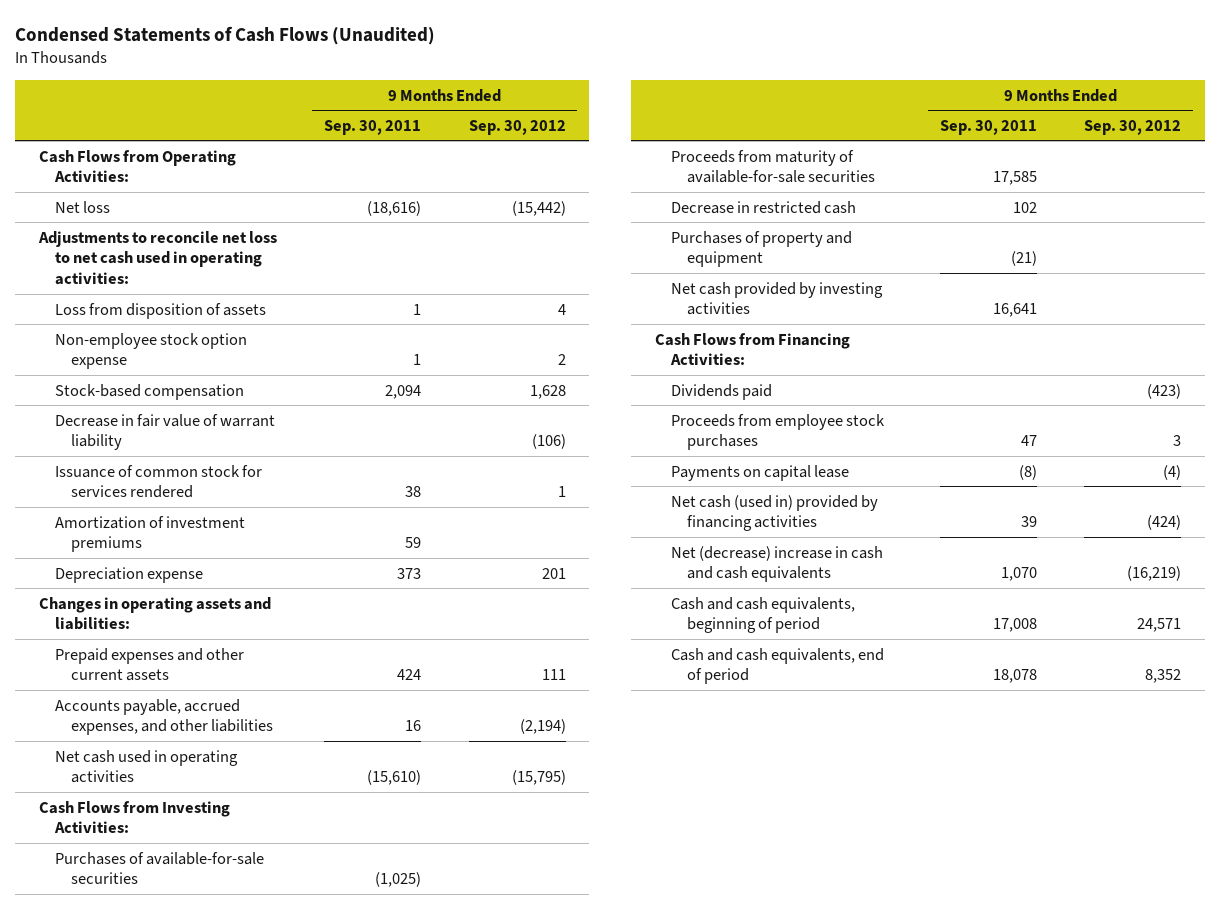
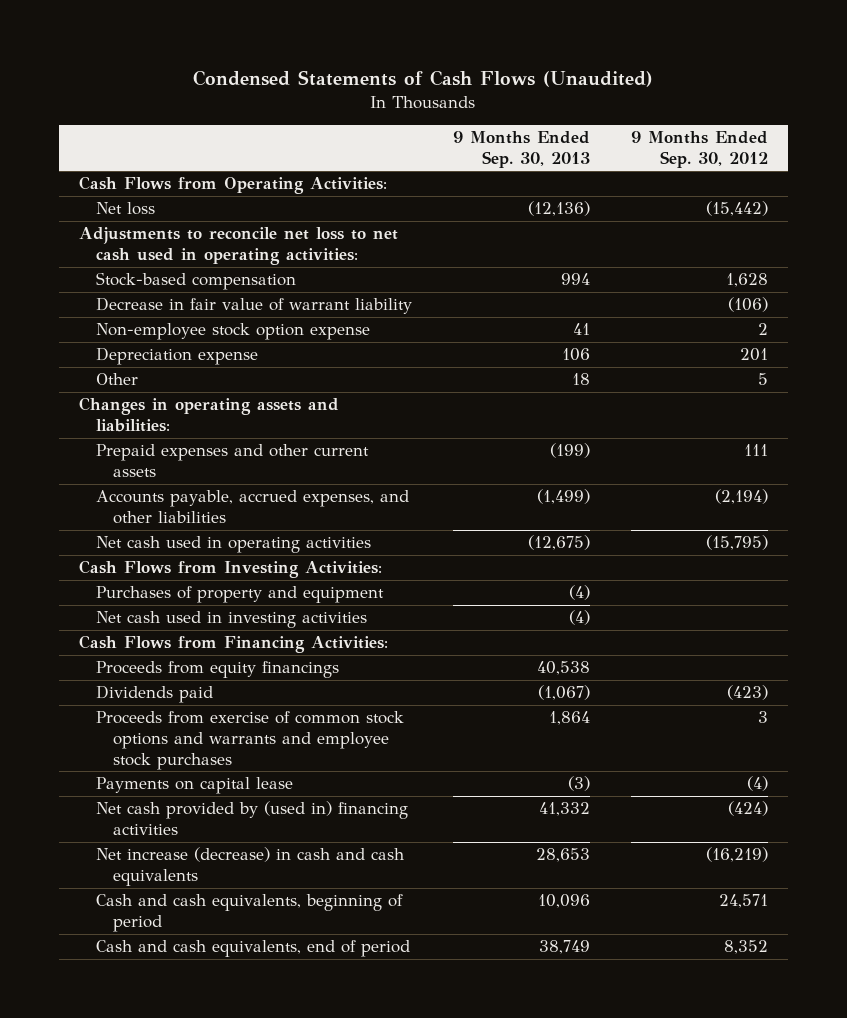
[324,119,422,135] Sep. 30, 2011 -> none
none -> [453,131,591,168] 9 Months Ended Sep. 30, 2013
[55,302,267,319] Loss from disposition of assets -> none
[55,464,263,499] Issuance of common stock for services rendered -> none
[55,515,246,553] Amortization of investment premiums -> none
[55,332,248,370] Non-employee stock option expense -> [96,323,371,341] Non-employee stock option expense
none -> [96,373,139,386] Other
[55,851,265,885] Purchases of available-for-sale securities -> none
[670,149,876,184] Proceeds from maturity of available-for-sale securities -> none
[670,200,856,214] Decrease in restricted cash -> none
[670,281,883,316] Net cash provided by investing activities -> [96,611,368,629] Net cash used in investing activities
none -> [96,661,340,679] Proceeds from equity financings
[670,413,885,451] Proceeds from employee stock purchases -> none
none -> [96,711,405,770] Proceeds from exercise of common stock options and warrants and employee stock purchases
[670,494,878,532] Net cash (used in) provided by financing activities -> [96,801,409,836] Net cash provided by (used in) financing activities
[670,545,883,583] Net (decrease) increase in cash and cash equivalents -> [96,847,405,887] Net increase (decrease) in cash and cash equivalents

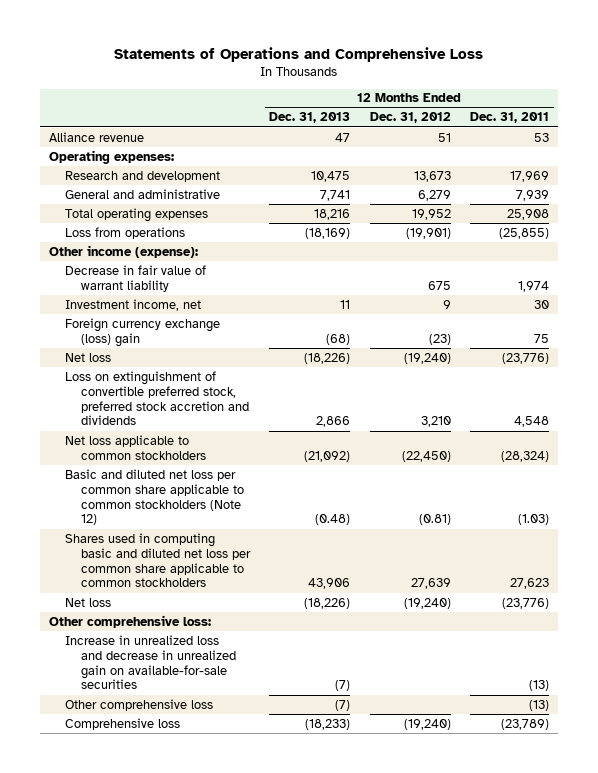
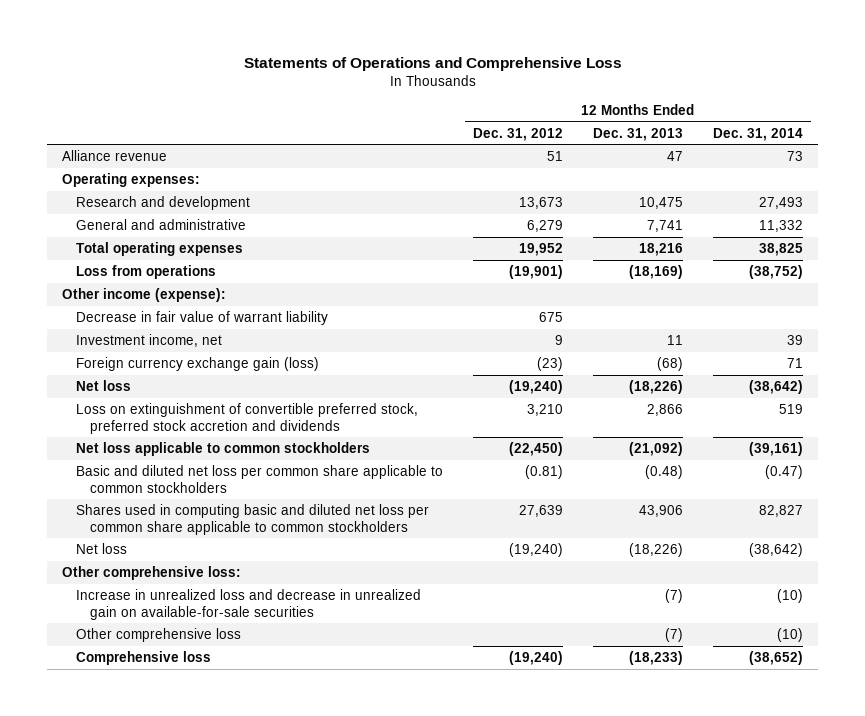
[469,112,549,124] Dec. 31, 2011 -> none
none -> [713,127,804,141] Dec. 31, 2014
[65,317,221,347] Foreign currency exchange (loss) gain -> [75,356,319,371] Foreign currency exchange gain (loss)
[65,468,245,526] Basic and diluted net loss per common share applicable to common stockholders (Note 12) -> [75,464,443,493] Basic and diluted net loss per common share applicable to common stockholders

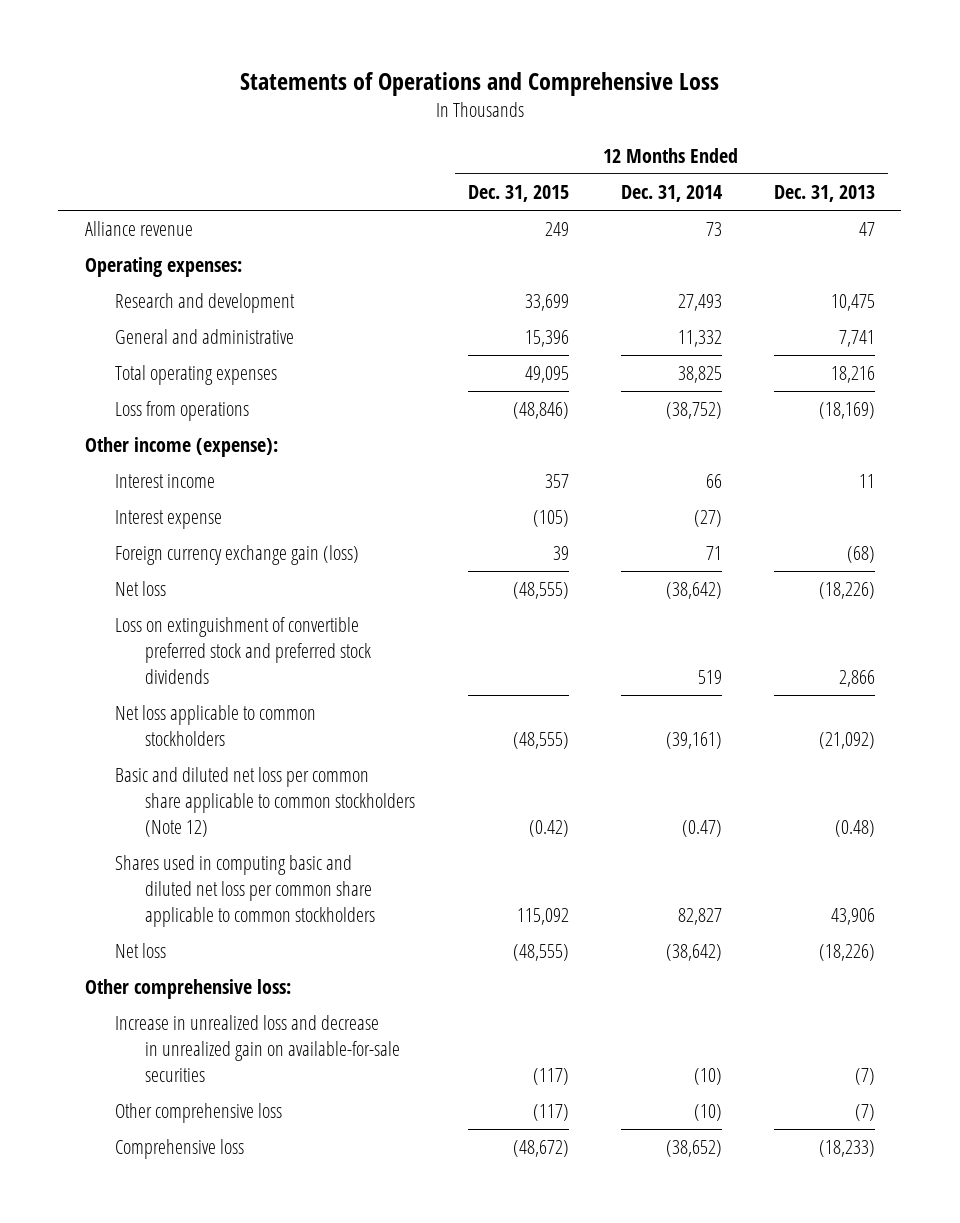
[472,127,563,141] Dec. 31, 2012 -> none
none -> [467,185,569,203] Dec. 31, 2015
[75,310,328,325] Decrease in fair value of warrant liability -> none
[75,333,222,347] Investment income, net -> none
none -> [114,474,215,489] Interest income
none -> [114,510,222,530] Interest expense
[75,402,418,434] Loss on extinguishment of convertible preferred stock, preferred stock accretion and dividends -> [114,617,372,685] Loss on extinguishment of convertible preferred stock and preferred stock dividends
[75,464,443,493] Basic and diluted net loss per common share applicable to common stockholders -> [114,767,416,838] Basic and diluted net loss per common share applicable to common stockholders (Note 12)

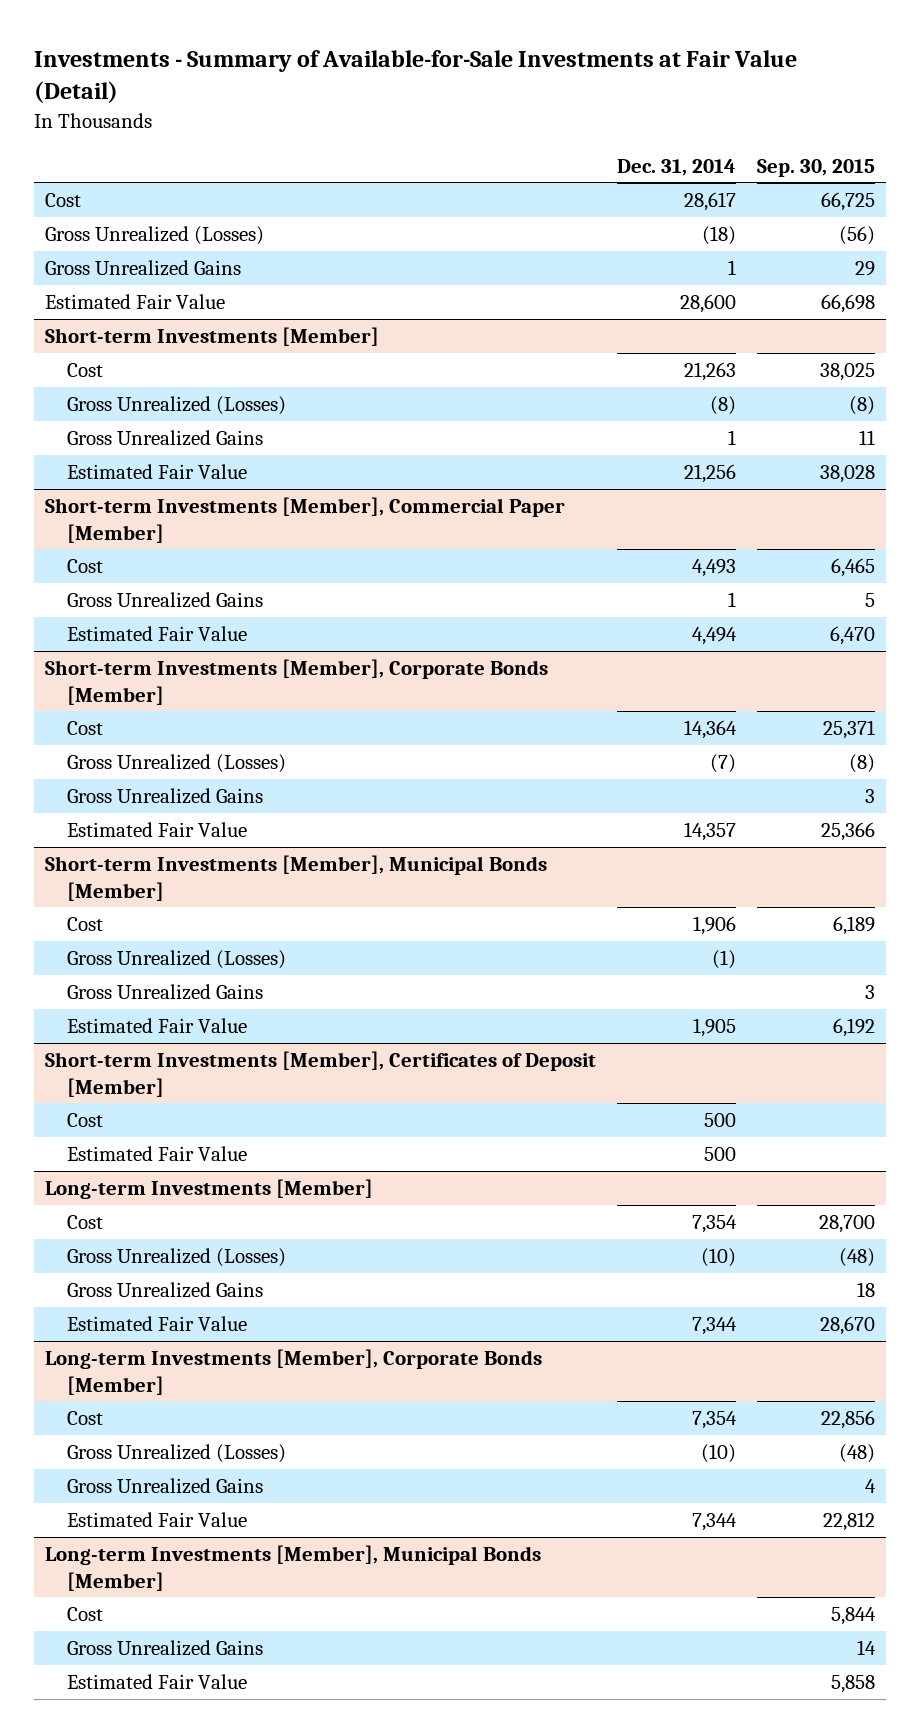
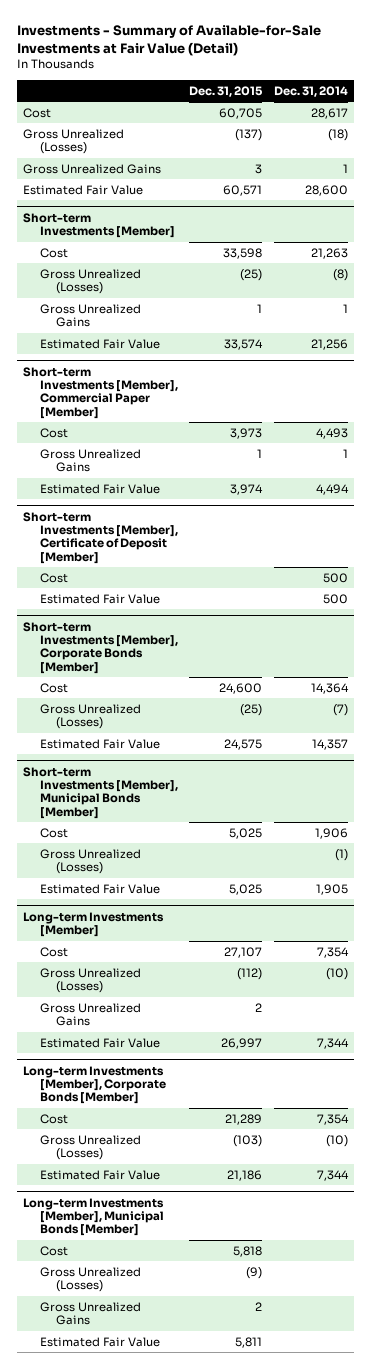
[757,158,876,177] Sep. 30, 2015 -> none
none -> [189,85,264,97] Dec. 31, 2015
none -> [23,511,178,564] Short-term Investments [Member], Certificate of Deposit [Member]
none -> [39,572,68,583] Cost
none -> [39,593,160,604] Estimated Fair Value
[67,787,264,804] Gross Unrealized Gains -> none
[67,983,264,1000] Gross Unrealized Gains -> none
[44,1050,596,1097] Short-term Investments [Member], Certificates of Deposit [Member] -> none
[67,1112,104,1127] Cost -> none
[67,1145,248,1161] Estimated Fair Value -> none
[67,1477,264,1494] Gross Unrealized Gains -> none
none -> [39,1266,141,1293] Gross Unrealized (Losses)

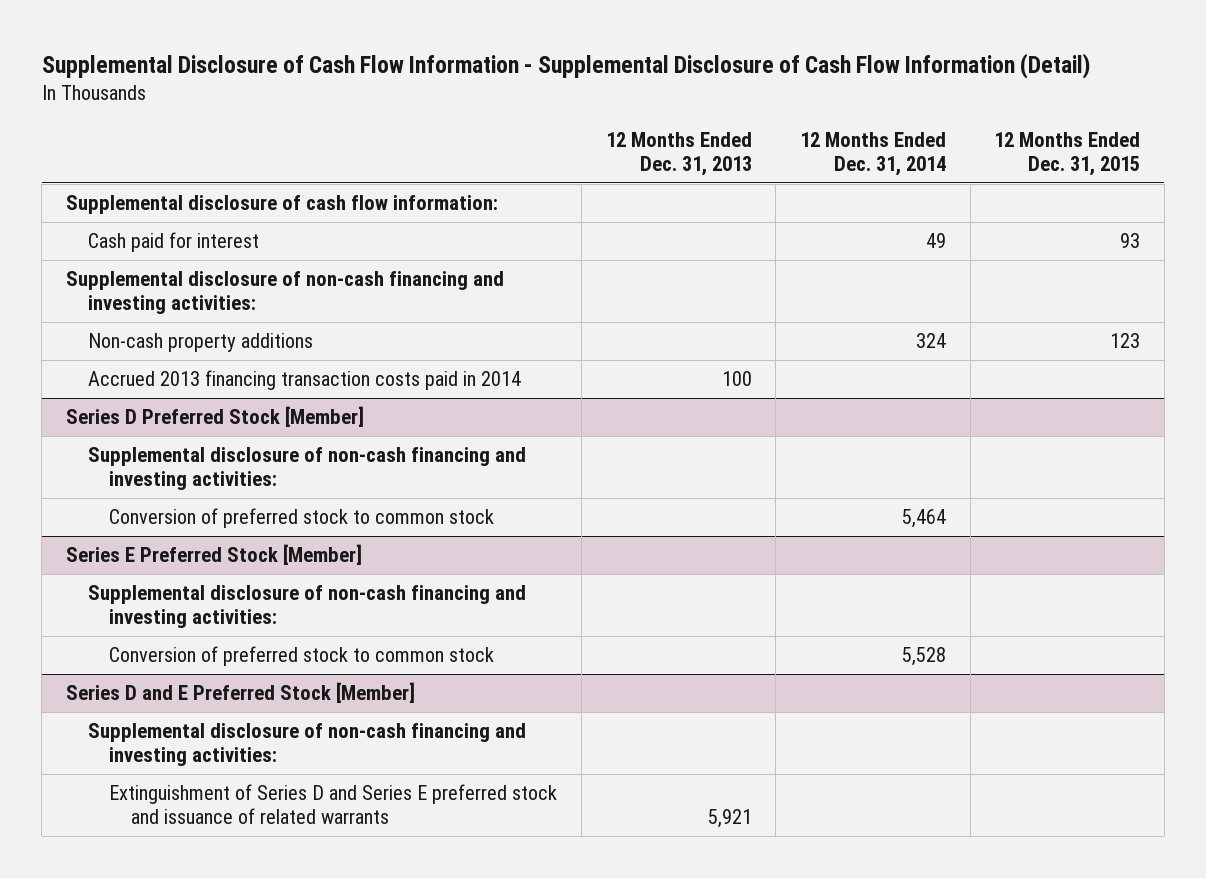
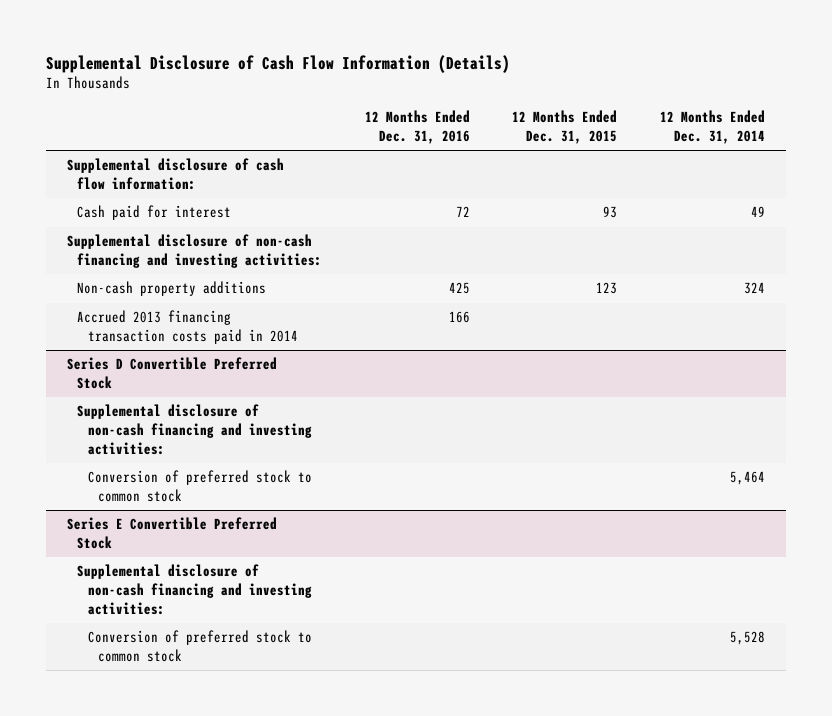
[41,53,1090,80] Supplemental Disclosure of Cash Flow Information - Supplemental Disclosure of Cash Flow Information (Detail) -> [45,54,510,73] Supplemental Disclosure of Cash Flow Information (Details)
[605,132,752,176] 12 Months Ended Dec. 31, 2013 -> none
none -> [364,110,470,145] 12 Months Ended Dec. 31, 2016
[65,406,364,428] Series D Preferred Stock [Member] -> [67,357,278,390] Series D Convertible Preferred Stock
[65,544,362,566] Series E Preferred Stock [Member] -> [67,517,278,550] Series E Convertible Preferred Stock
[65,682,415,704] Series D and E Preferred Stock [Member] -> none
[87,723,526,767] Supplemental disclosure of non-cash financing and investing activities: -> none
[109,784,558,825] Extinguishment of Series D and Series E preferred stock and issuance of related warrants -> none

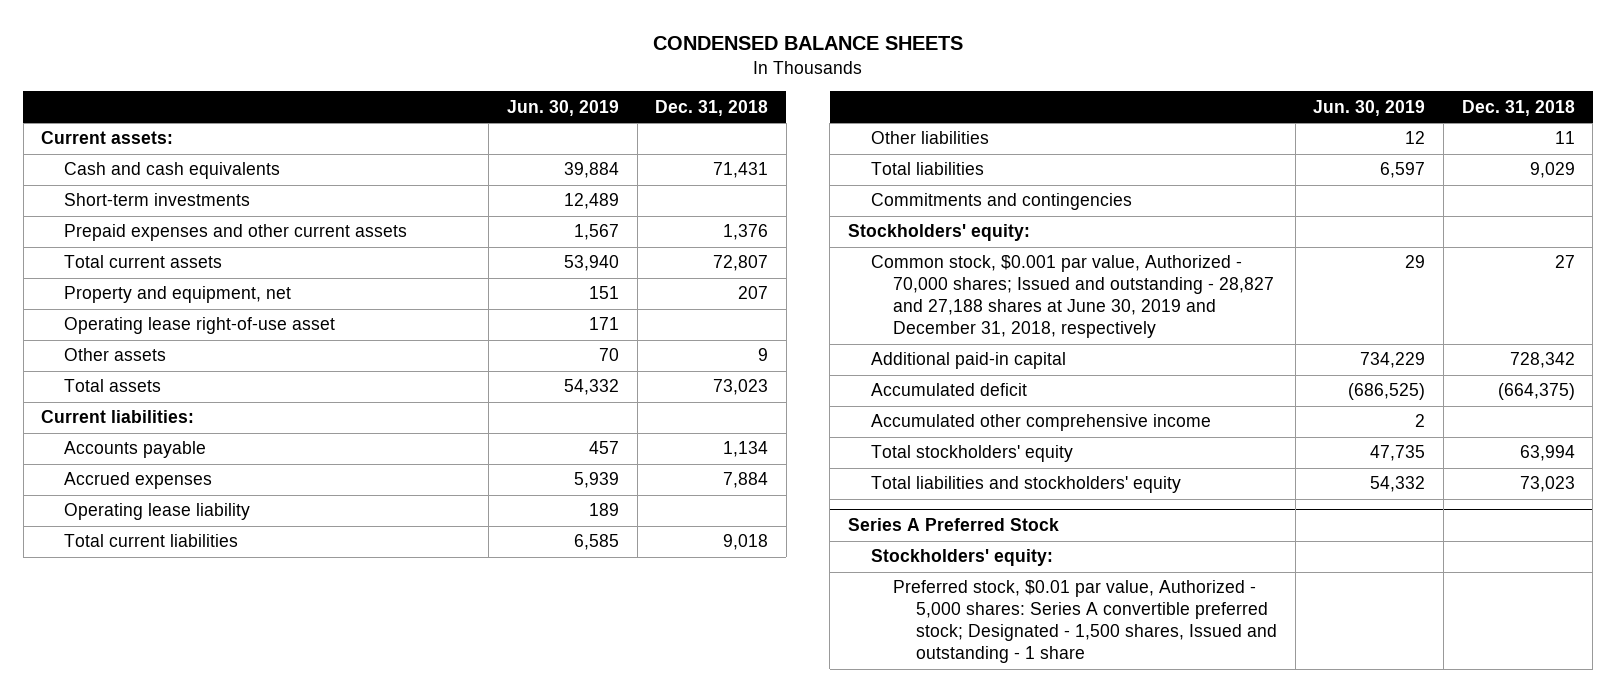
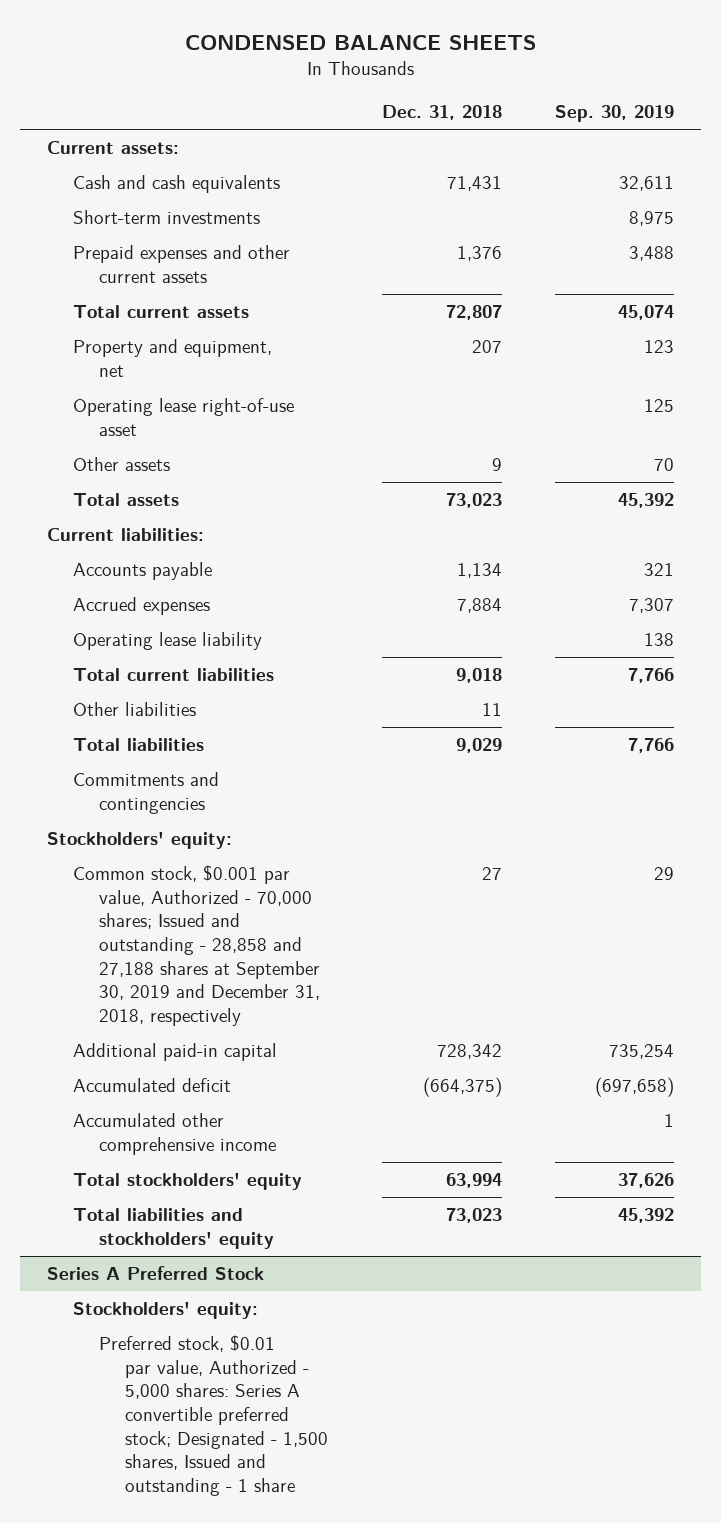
[506,99,619,116] Jun. 30, 2019 -> none
none -> [555,104,675,122] Sep. 30, 2019
[870,255,1275,339] Common stock, $0.001 par value, Authorized - 70,000 shares; Issued and outstanding - 28,827 and 27,188 shares at June 30, 2019 and December 31, 2018, respectively -> [73,865,321,1026] Common stock, $0.001 par value, Authorized - 70,000 shares; Issued and outstanding - 28,858 and 27,188 shares at September 30, 2019 and December 31, 2018, respectively

